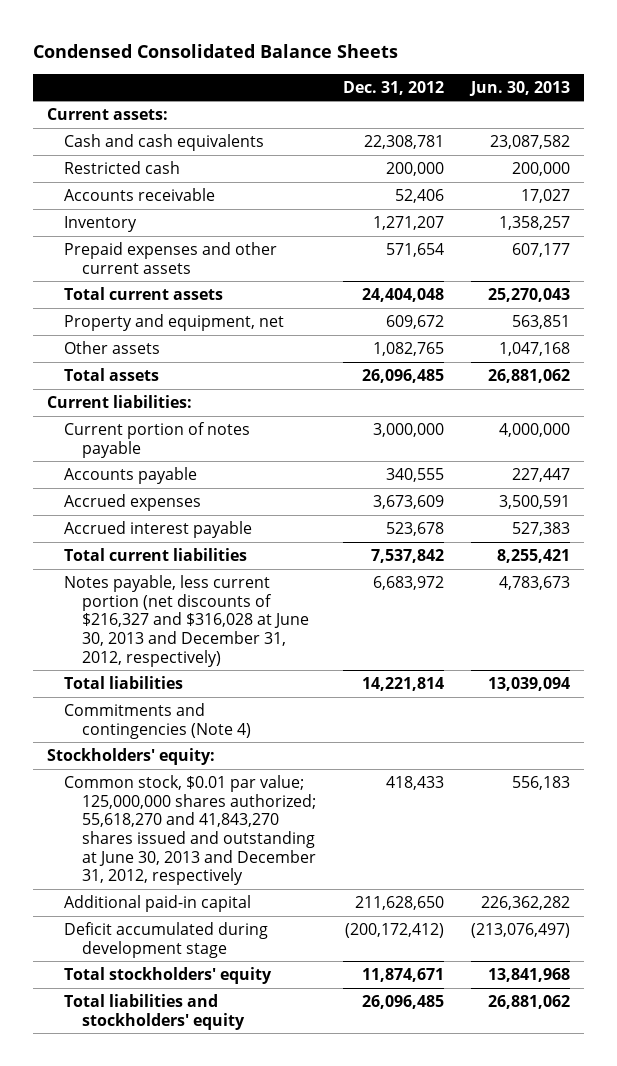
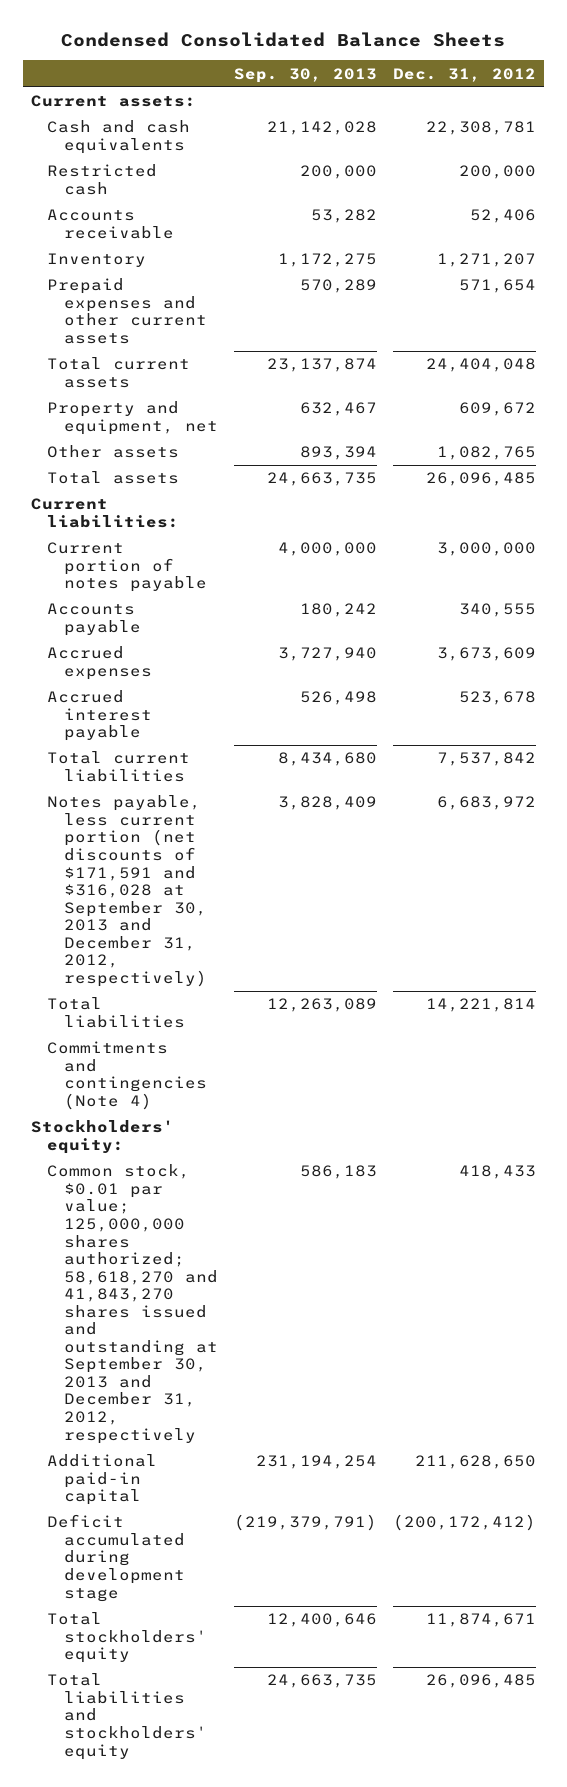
[469,80,571,96] Jun. 30, 2013 -> none
none -> [233,67,377,83] Sep. 30, 2013
[64,574,310,667] Notes payable, less current portion (net discounts of $216,327 and $316,028 at June 30, 2013 and December 31, 2012, respectively) -> [47,795,207,987] Notes payable, less current portion (net discounts of $171,591 and $316,028 at September 30, 2013 and December 31, 2012, respectively)
[64,774,317,886] Common stock, $0.01 par value; 125,000,000 shares authorized; 55,618,270 and 41,843,270 shares issued and outstanding at June 30, 2013 and December 31, 2012, respectively -> [47,1164,218,1444] Common stock, $0.01 par value; 125,000,000 shares authorized; 58,618,270 and 41,843,270 shares issued and outstanding at September 30, 2013 and December 31, 2012, respectively

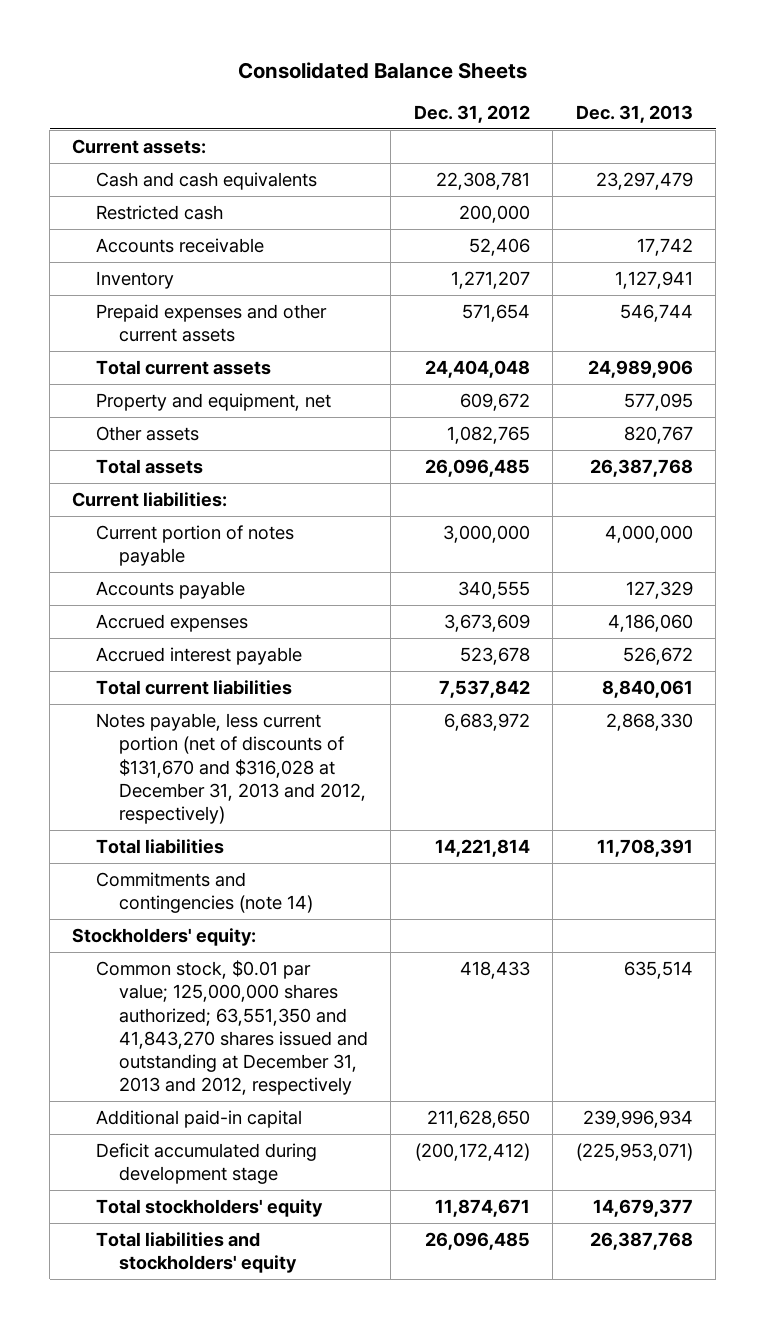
[61,31,506,47] Condensed Consolidated Balance Sheets -> [237,61,527,79] Consolidated Balance Sheets
[233,67,377,83] Sep. 30, 2013 -> none
none -> [575,105,693,124] Dec. 31, 2013
[47,795,207,987] Notes payable, less current portion (net discounts of $171,591 and $316,028 at September 30, 2013 and December 31, 2012, respectively) -> [95,712,366,825] Notes payable, less current portion (net of discounts of $131,670 and $316,028 at December 31, 2013 and 2012, respectively)
[47,1041,207,1110] Commitments and contingencies (Note 4) -> [95,871,313,914] Commitments and contingencies (note 14)
[47,1164,218,1444] Common stock, $0.01 par value; 125,000,000 shares authorized; 58,618,270 and 41,843,270 shares issued and outstanding at September 30, 2013 and December 31, 2012, respectively -> [95,959,368,1096] Common stock, $0.01 par value; 125,000,000 shares authorized; 63,551,350 and 41,843,270 shares issued and outstanding at December 31, 2013 and 2012, respectively

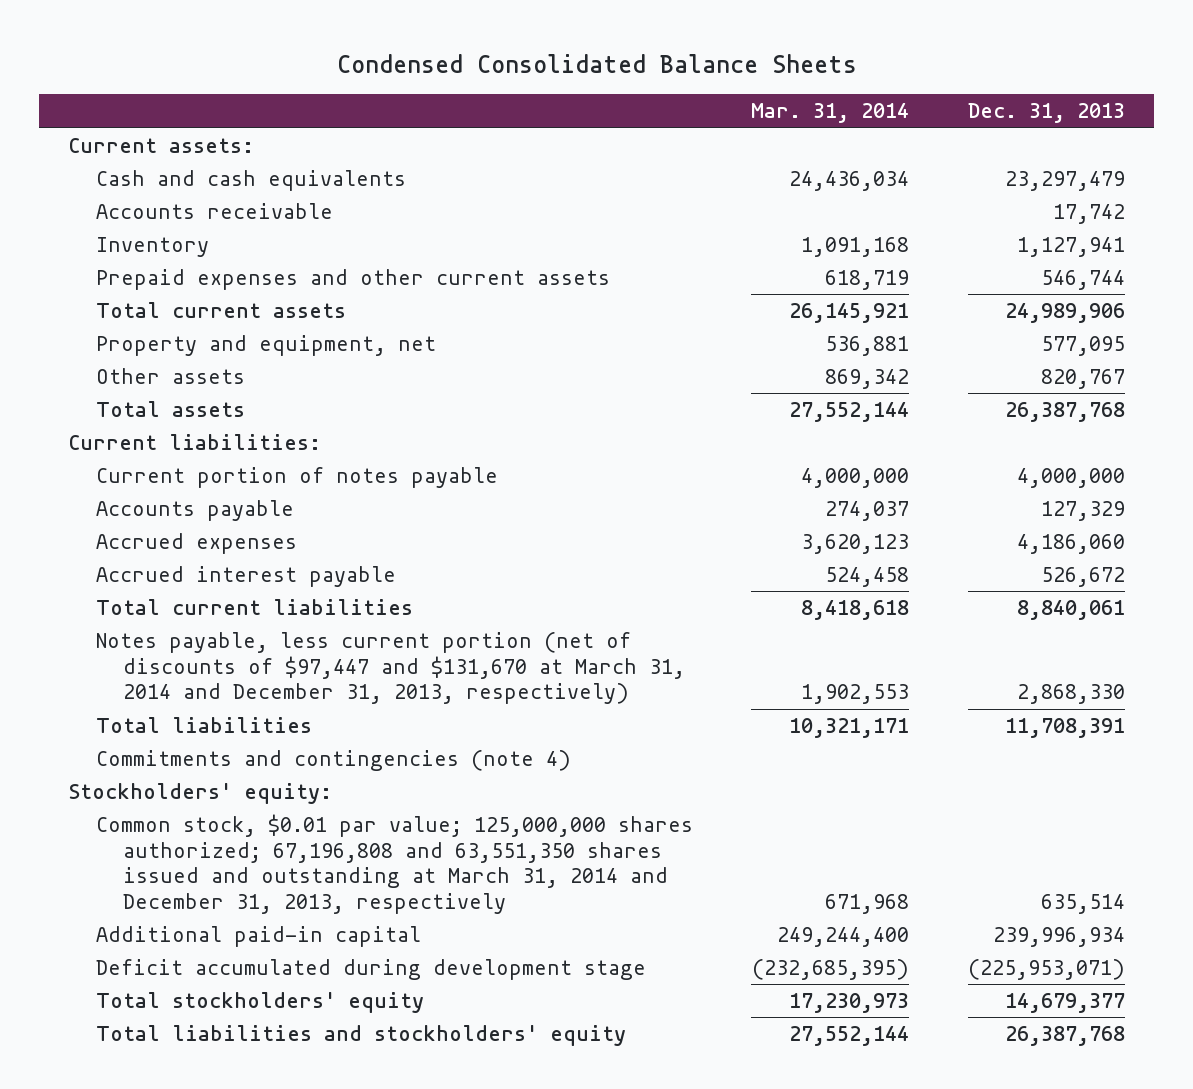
[237,61,527,79] Consolidated Balance Sheets -> [336,53,857,73] Condensed Consolidated Balance Sheets
[413,105,530,124] Dec. 31, 2012 -> none
none -> [751,103,910,124] Mar. 31, 2014
[95,204,223,220] Restricted cash -> none
[95,712,366,825] Notes payable, less current portion (net of discounts of $131,670 and $316,028 at December 31, 2013 and 2012, respectively) -> [95,632,686,705] Notes payable, less current portion (net of discounts of $97,447 and $131,670 at March 31, 2014 and December 31, 2013, respectively)
[95,871,313,914] Commitments and contingencies (note 14) -> [95,750,571,772] Commitments and contingencies (note 4)
[95,959,368,1096] Common stock, $0.01 par value; 125,000,000 shares authorized; 63,551,350 and 41,843,270 shares issued and outstanding at December 31, 2013 and 2012, respectively -> [95,814,693,914] Common stock, $0.01 par value; 125,000,000 shares authorized; 67,196,808 and 63,551,350 shares issued and outstanding at March 31, 2014 and December 31, 2013, respectively

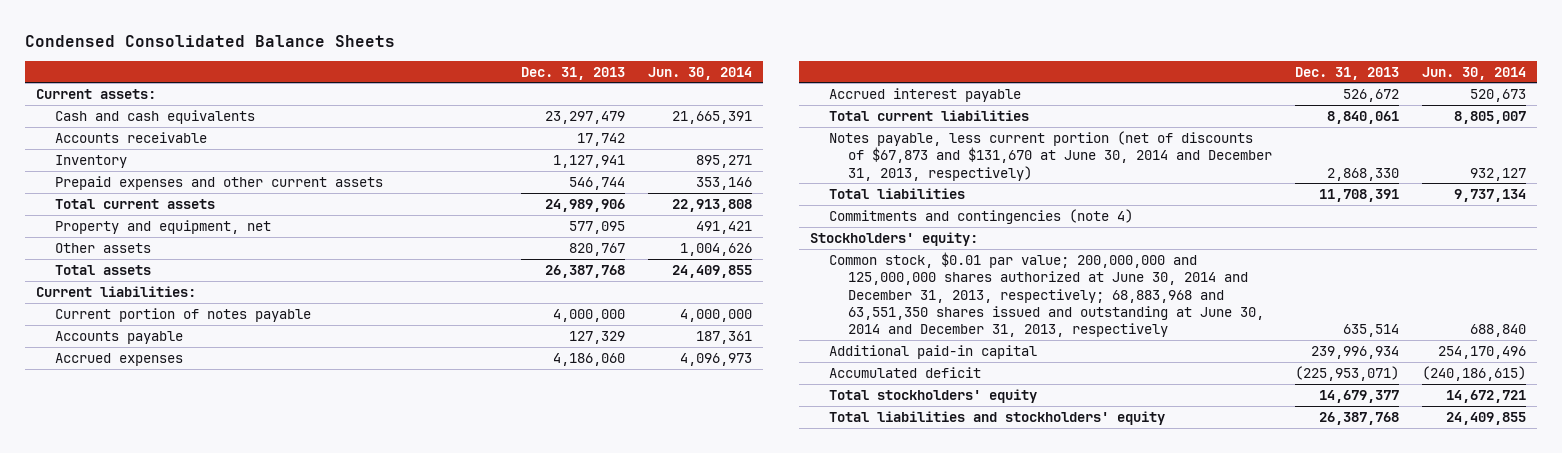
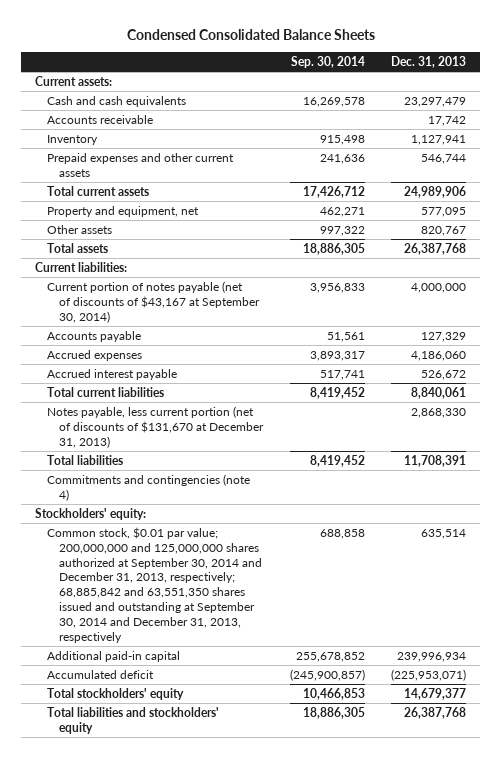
[647,66,752,80] Jun. 30, 2014 -> none
none -> [290,55,365,68] Sep. 30, 2014
[55,307,312,322] Current portion of notes payable -> [46,280,260,323] Current portion of notes payable (net of discounts of $43,167 at September 30, 2014)
[829,130,1273,181] Notes payable, less current portion (net of discounts of $67,873 and $131,670 at June 30, 2014 and December 31, 2013, respectively) -> [46,405,264,448] Notes payable, less current portion (net of discounts of $131,670 at December 31, 2013)
[829,251,1265,338] Common stock, $0.01 par value; 200,000,000 and 125,000,000 shares authorized at June 30, 2014 and December 31, 2013, respectively; 68,883,968 and 63,551,350 shares issued and outstanding at June 30, 2014 and December 31, 2013, respectively -> [46,526,262,643] Common stock, $0.01 par value; 200,000,000 and 125,000,000 shares authorized at September 30, 2014 and December 31, 2013, respectively; 68,885,842 and 63,551,350 shares issued and outstanding at September 30, 2014 and December 31, 2013, respectively

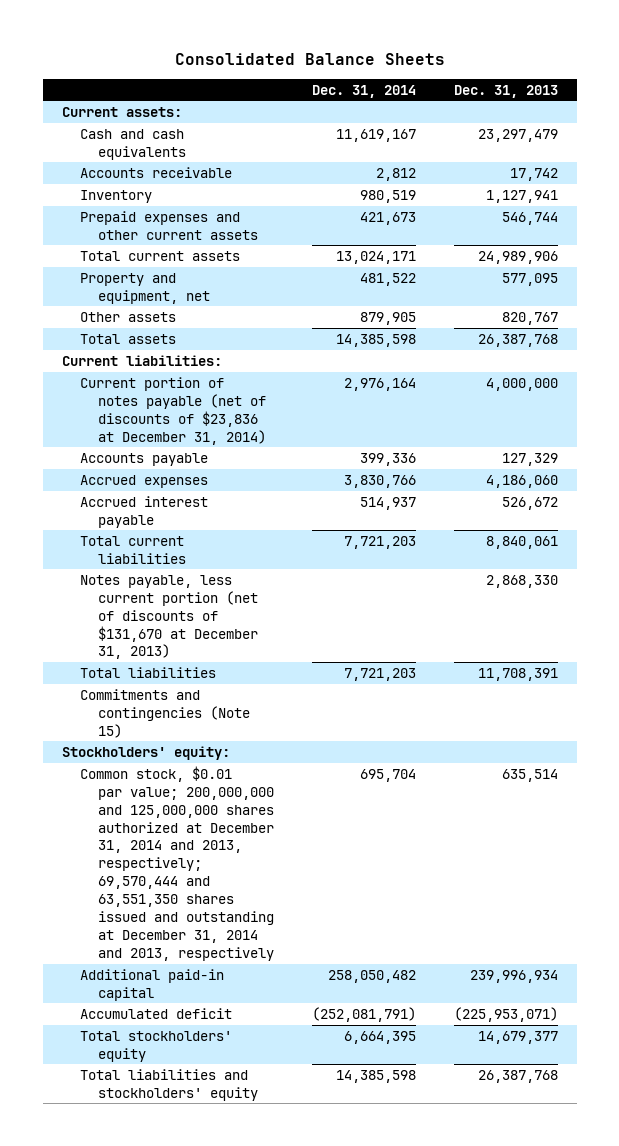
[126,29,375,41] Condensed Consolidated Balance Sheets -> [174,52,445,65] Consolidated Balance Sheets
[290,55,365,68] Sep. 30, 2014 -> none
none -> [311,84,416,98] Dec. 31, 2014
[46,280,260,323] Current portion of notes payable (net of discounts of $43,167 at September 30, 2014) -> [79,376,266,445] Current portion of notes payable (net of discounts of $23,836 at December 31, 2014)
[46,473,250,501] Commitments and contingencies (note 4) -> [79,688,250,738] Commitments and contingencies (Note 15)
[46,526,262,643] Common stock, $0.01 par value; 200,000,000 and 125,000,000 shares authorized at September 30, 2014 and December 31, 2013, respectively; 68,885,842 and 63,551,350 shares issued and outstanding at September 30, 2014 and December 31, 2013, respectively -> [79,765,274,961] Common stock, $0.01 par value; 200,000,000 and 125,000,000 shares authorized at December 31, 2014 and 2013, respectively; 69,570,444 and 63,551,350 shares issued and outstanding at December 31, 2014 and 2013, respectively

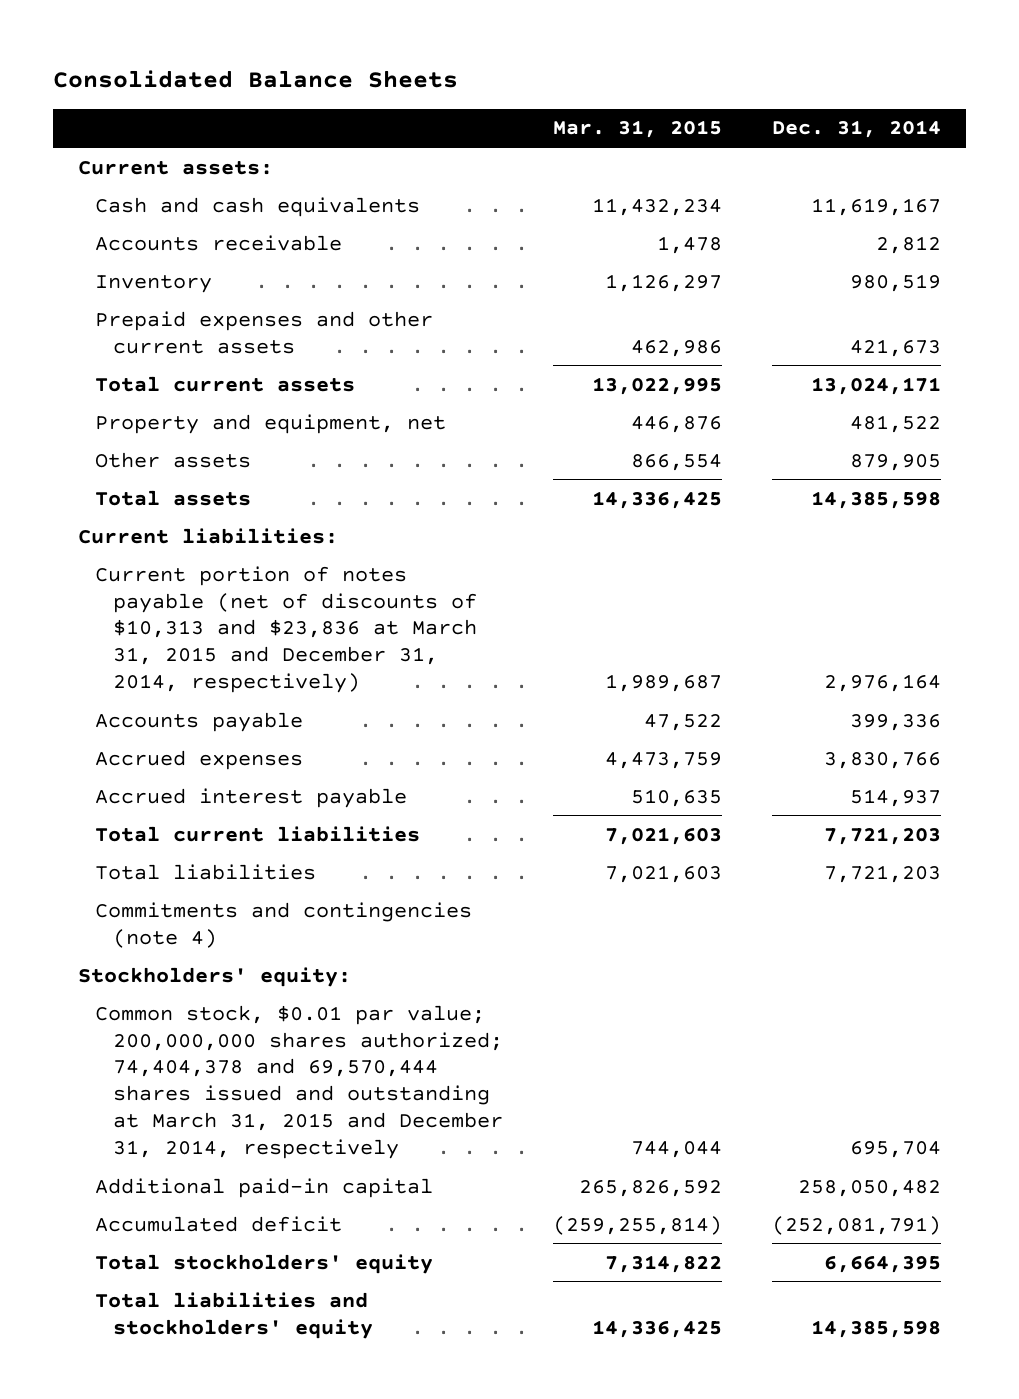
[453,84,558,98] Dec. 31, 2013 -> none
none -> [552,120,722,139] Mar. 31, 2015
[79,376,266,445] Current portion of notes payable (net of discounts of $23,836 at December 31, 2014) -> [95,565,477,694] Current portion of notes payable (net of discounts of $10,313 and $23,836 at March 31, 2015 and December 31, 2014, respectively)
[79,574,258,660] Notes payable, less current portion (net of discounts of $131,670 at December 31, 2013) -> none
[79,688,250,738] Commitments and contingencies (Note 15) -> [95,901,473,948] Commitments and contingencies (note 4)
[79,765,274,961] Common stock, $0.01 par value; 200,000,000 and 125,000,000 shares authorized at December 31, 2014 and 2013, respectively; 69,570,444 and 63,551,350 shares issued and outstanding at December 31, 2014 and 2013, respectively -> [95,1004,503,1160] Common stock, $0.01 par value; 200,000,000 shares authorized; 74,404,378 and 69,570,444 shares issued and outstanding at March 31, 2015 and December 31, 2014, respectively

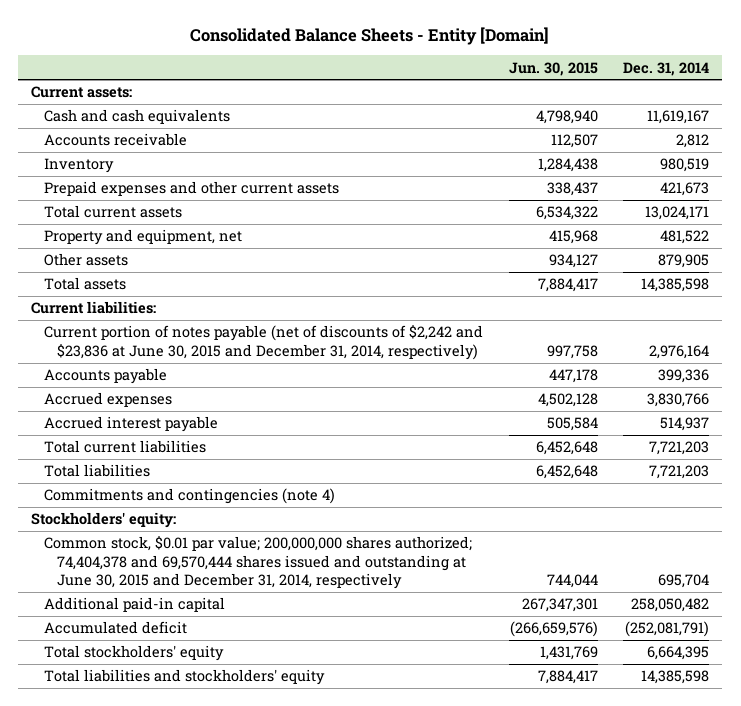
[53,70,459,89] Consolidated Balance Sheets -> [190,26,550,45] Consolidated Balance Sheets - Entity [Domain]
[552,120,722,139] Mar. 31, 2015 -> none
none -> [508,61,598,76] Jun. 30, 2015
[95,565,477,694] Current portion of notes payable (net of discounts of $10,313 and $23,836 at March 31, 2015 and December 31, 2014, respectively) -> [43,325,483,360] Current portion of notes payable (net of discounts of $2,242 and $23,836 at June 30, 2015 and December 31, 2014, respectively)
[95,1004,503,1160] Common stock, $0.01 par value; 200,000,000 shares authorized; 74,404,378 and 69,570,444 shares issued and outstanding at March 31, 2015 and December 31, 2014, respectively -> [43,536,472,590] Common stock, $0.01 par value; 200,000,000 shares authorized; 74,404,378 and 69,570,444 shares issued and outstanding at June 30, 2015 and December 31, 2014, respectively

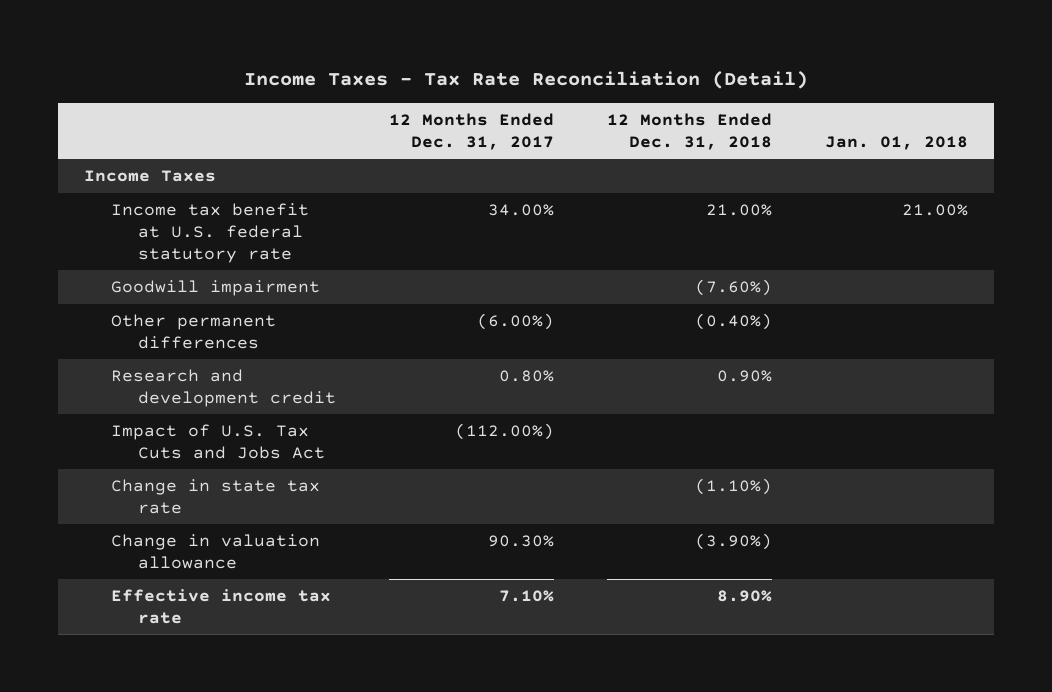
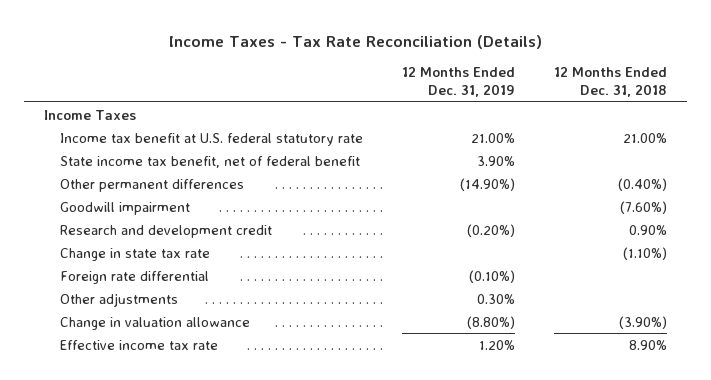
[243,71,808,90] Income Taxes - Tax Rate Reconciliation (Detail) -> [169,34,543,49] Income Taxes - Tax Rate Reconciliation (Details)
[389,112,555,150] 12 Months Ended Dec. 31, 2017 -> none
[824,135,968,150] Jan. 01, 2018 -> none
none -> [402,67,516,98] 12 Months Ended Dec. 31, 2019
none -> [60,155,361,168] State income tax benefit, net of federal benefit
[111,280,321,297] Goodwill impairment -> [60,201,191,215] Goodwill impairment
[111,424,326,459] Impact of U.S. Tax Cuts and Jobs Act -> none
none -> [60,270,210,284] Foreign rate differential
none -> [60,292,179,307] Other adjustments

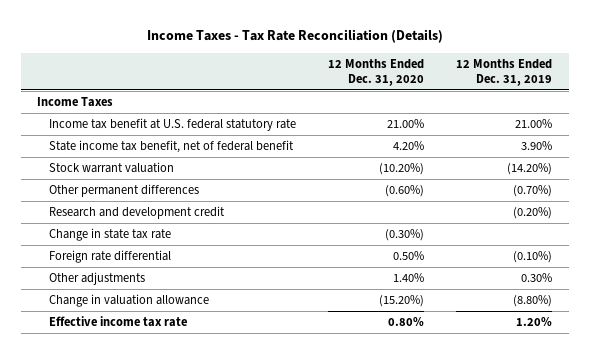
[554,67,668,98] 12 Months Ended Dec. 31, 2018 -> none
none -> [328,58,425,86] 12 Months Ended Dec. 31, 2020
[60,201,191,215] Goodwill impairment -> none
none -> [49,162,175,174] Stock warrant valuation
[460,177,516,191] (14.90%) -> [513,185,553,198] (0.70%)

